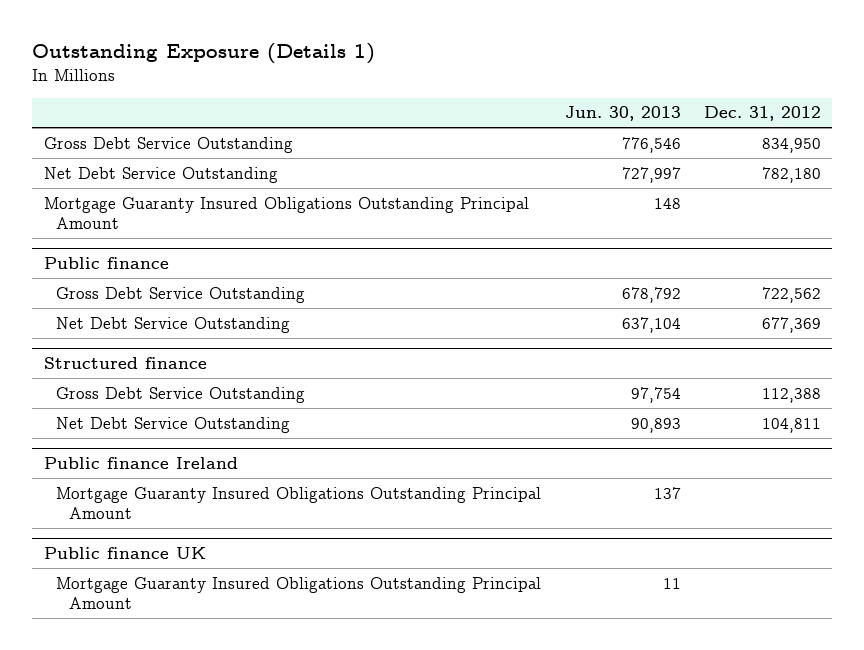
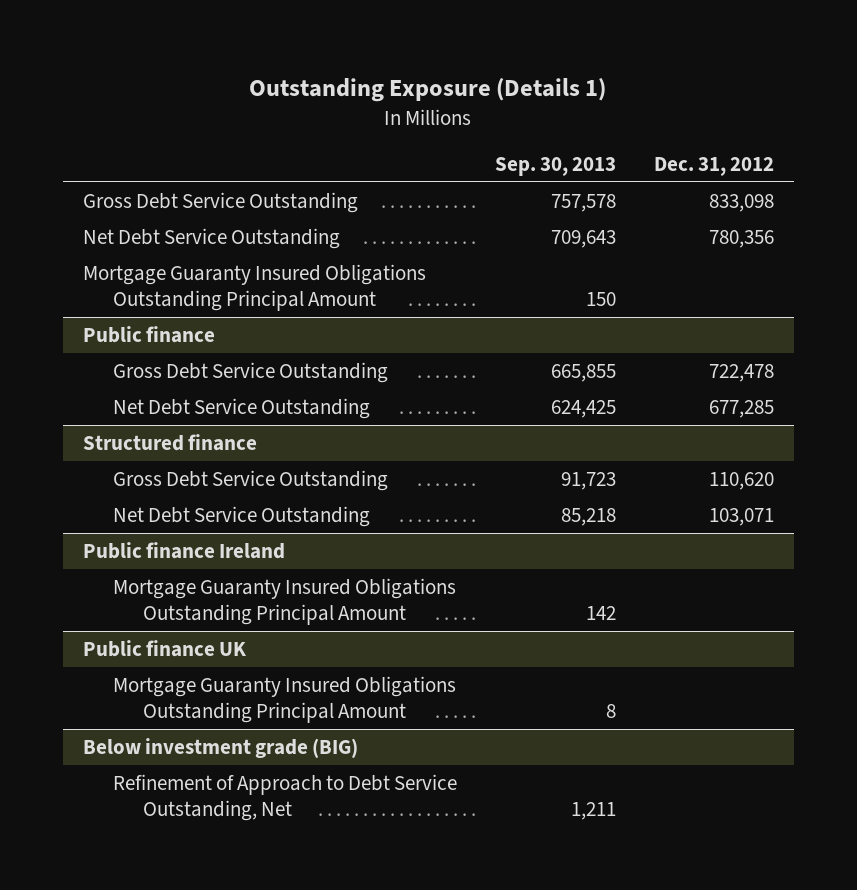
[564,106,681,122] Jun. 30, 2013 -> none
none -> [494,156,616,176] Sep. 30, 2013
[761,137,821,153] 834,950 -> [709,193,775,212] 833,098
[761,166,821,183] 782,180 -> [709,229,775,248] 780,356
[761,286,821,303] 722,562 -> [709,363,775,382] 722,478
[761,316,821,333] 677,369 -> [709,399,775,418] 677,285
[761,387,821,403] 112,388 -> [709,471,775,490] 110,620
[761,417,821,433] 104,811 -> [709,507,775,526] 103,071
none -> [82,737,358,758] Below investment grade (BIG)
none -> [112,773,457,822] Refinement of Approach to Debt Service Outstanding, Net

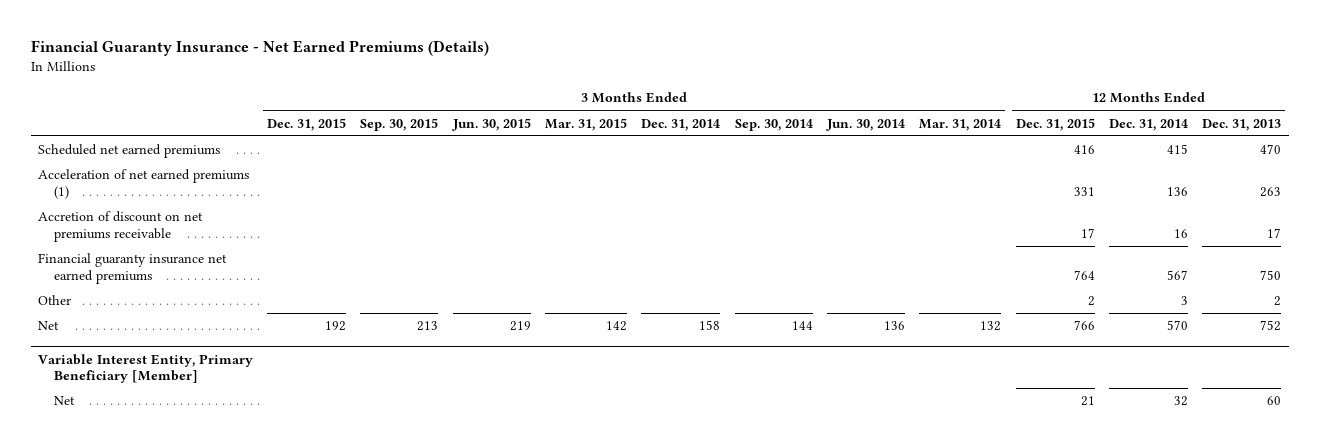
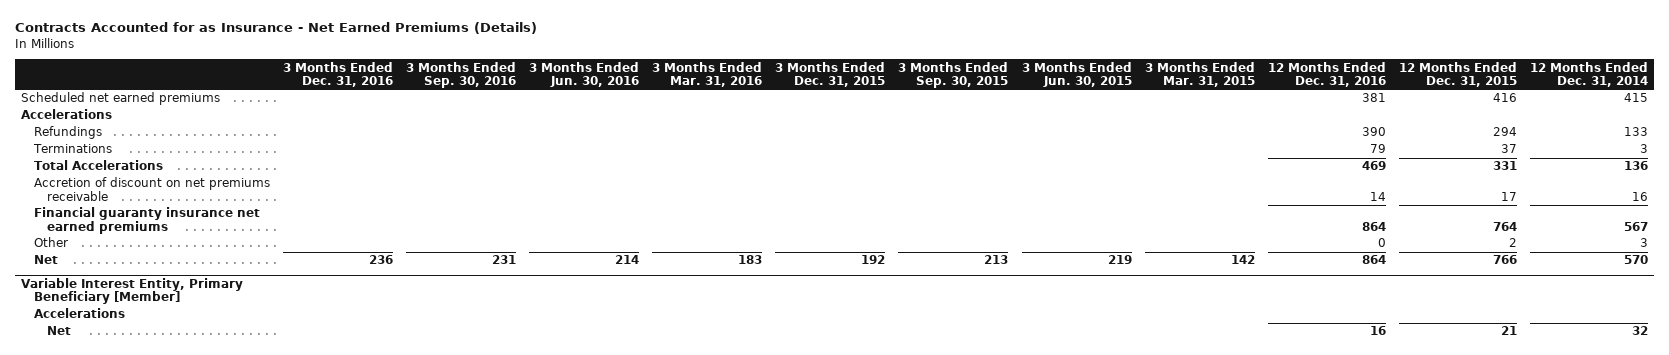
[30,40,489,57] Financial Guaranty Insurance - Net Earned Premiums (Details) -> [14,22,537,35] Contracts Accounted for as Insurance - Net Earned Premiums (Details)
[641,118,721,131] Dec. 31, 2014 -> none
[734,118,813,131] Sep. 30, 2014 -> none
[826,118,906,131] Jun. 30, 2014 -> none
[919,118,1002,131] Mar. 31, 2014 -> none
[1202,118,1282,131] Dec. 31, 2013 -> none
none -> [283,61,394,88] 3 Months Ended Dec. 31, 2016
none -> [406,61,517,89] 3 Months Ended Sep. 30, 2016
none -> [529,61,640,88] 3 Months Ended Jun. 30, 2016
none -> [652,61,763,88] 3 Months Ended Mar. 31, 2016
none -> [1267,61,1386,88] 12 Months Ended Dec. 31, 2016
none -> [21,109,113,120] Accelerations
none -> [33,126,102,140] Refundings
none -> [32,144,112,154] Terminations
[37,169,249,199] Acceleration of net earned premiums (1) -> [33,160,163,171] Total Accelerations
none -> [33,308,125,319] Accelerations

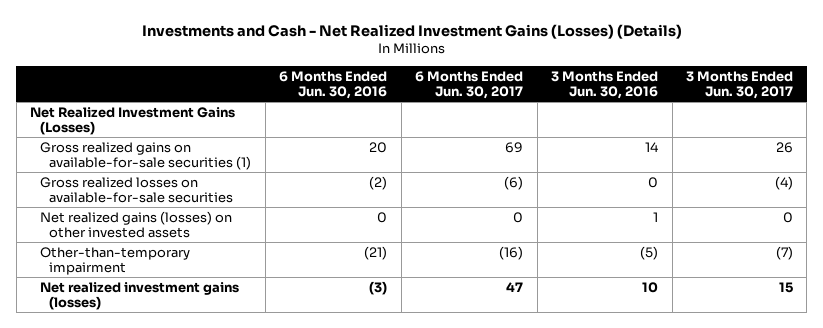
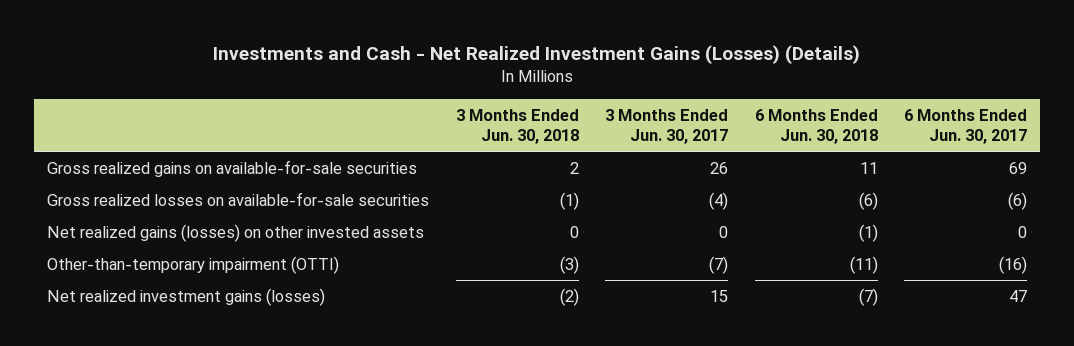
[279,70,388,99] 6 Months Ended Jun. 30, 2016 -> none
[551,70,659,99] 3 Months Ended Jun. 30, 2016 -> none
none -> [455,108,579,144] 3 Months Ended Jun. 30, 2018
none -> [754,108,878,144] 6 Months Ended Jun. 30, 2018
[30,106,236,135] Net Realized Investment Gains (Losses) -> none
[39,141,252,170] Gross realized gains on available-for-sale securities (1) -> [47,159,418,177] Gross realized gains on available-for-sale securities
[39,246,190,275] Other-than-temporary impairment -> [47,255,340,274] Other-than-temporary impairment (OTTI)

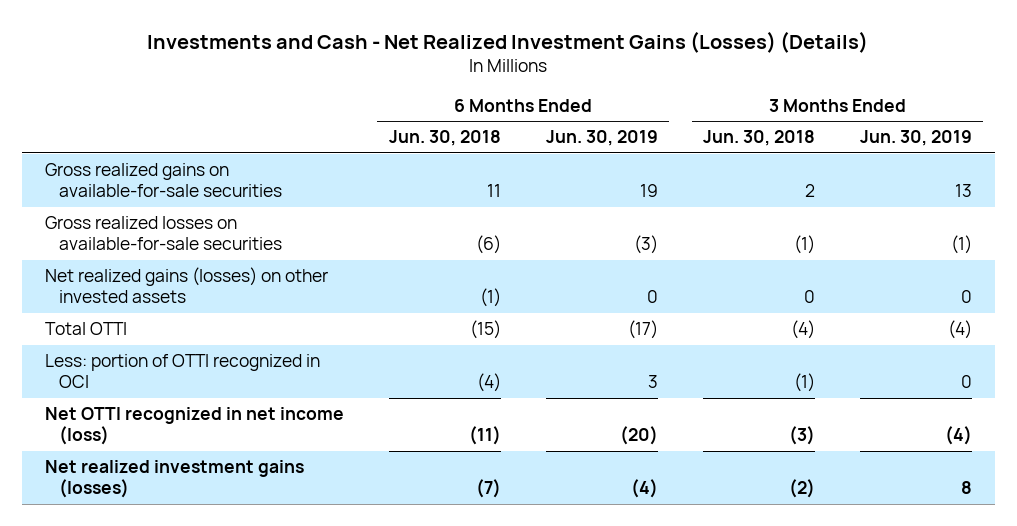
[605,108,729,144] 3 Months Ended Jun. 30, 2017 -> none
[904,108,1028,144] 6 Months Ended Jun. 30, 2017 -> none
none -> [545,130,658,147] Jun. 30, 2019
none -> [860,130,973,147] Jun. 30, 2019
none -> [44,322,127,336] Total OTTI
none -> [44,354,320,389] Less: portion of OTTI recognized in OCI
[47,255,340,274] Other-than-temporary impairment (OTTI) -> [44,407,344,446] Net OTTI recognized in net income (loss)

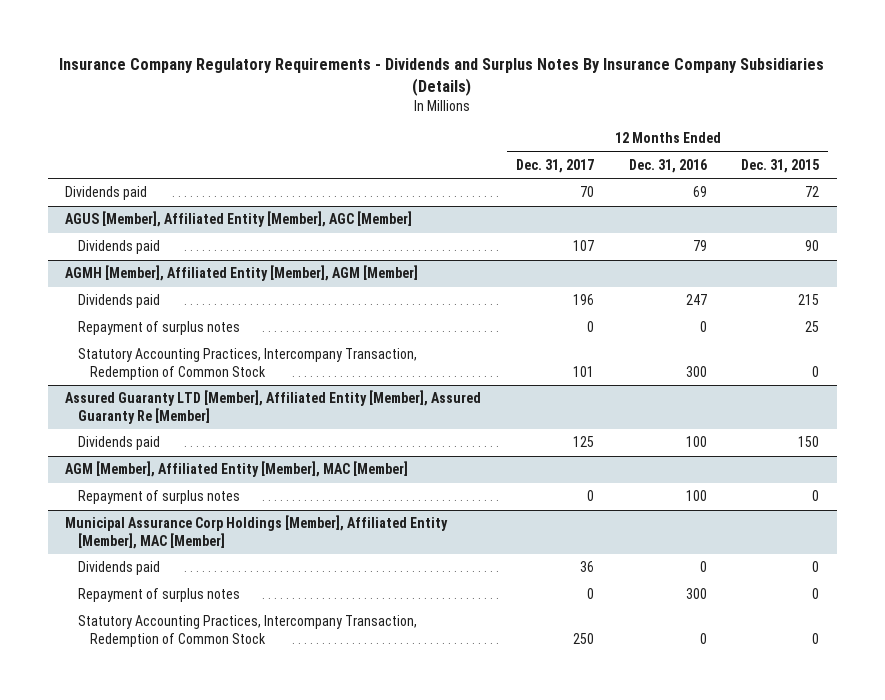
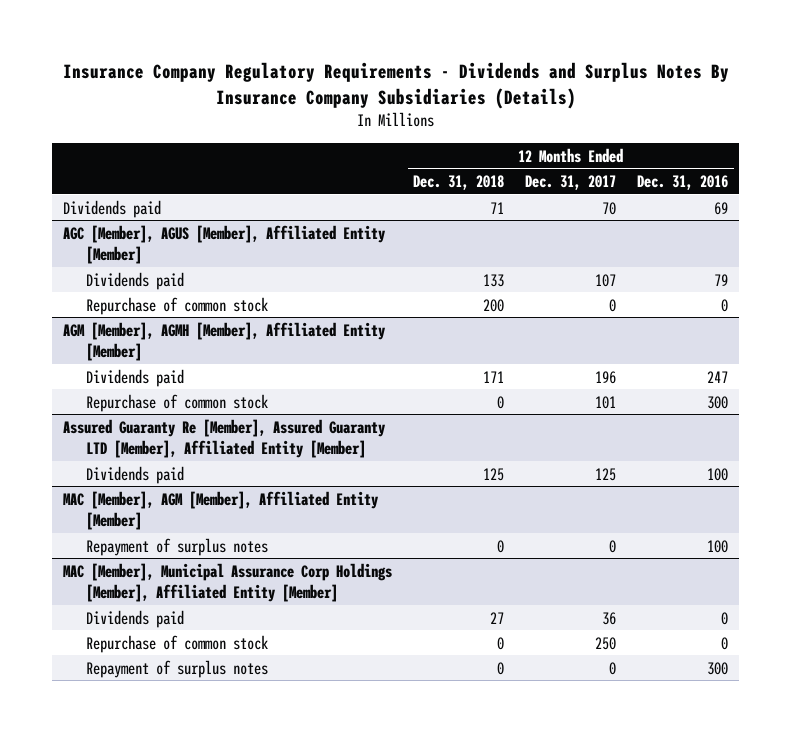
[741,158,820,173] Dec. 31, 2015 -> none
none -> [413,175,505,191] Dec. 31, 2018
[65,211,413,228] AGUS [Member], Affiliated Entity [Member], AGC [Member] -> [62,224,385,264] AGC [Member], AGUS [Member], Affiliated Entity [Member]
none -> [86,296,269,315] Repurchase of common stock
[65,265,419,282] AGMH [Member], Affiliated Entity [Member], AGM [Member] -> [62,321,385,361] AGM [Member], AGMH [Member], Affiliated Entity [Member]
[77,321,240,336] Repayment of surplus notes -> none
[77,348,417,380] Statutory Accounting Practices, Intercompany Transaction, Redemption of Common Stock -> [86,393,269,412] Repurchase of common stock
[65,390,482,424] Assured Guaranty LTD [Member], Affiliated Entity [Member], Assured Guaranty Re [Member] -> [62,418,385,458] Assured Guaranty Re [Member], Assured Guaranty LTD [Member], Affiliated Entity [Member]
[65,461,409,478] AGM [Member], Affiliated Entity [Member], MAC [Member] -> [62,490,378,530] MAC [Member], AGM [Member], Affiliated Entity [Member]
[65,515,449,549] Municipal Assurance Corp Holdings [Member], Affiliated Entity [Member], MAC [Member] -> [62,562,392,602] MAC [Member], Municipal Assurance Corp Holdings [Member], Affiliated Entity [Member]
none -> [86,634,269,653] Repurchase of common stock
[77,615,417,647] Statutory Accounting Practices, Intercompany Transaction, Redemption of Common Stock -> none

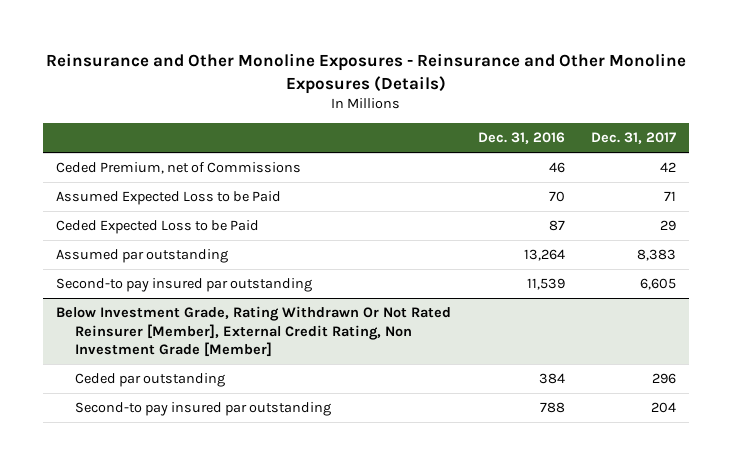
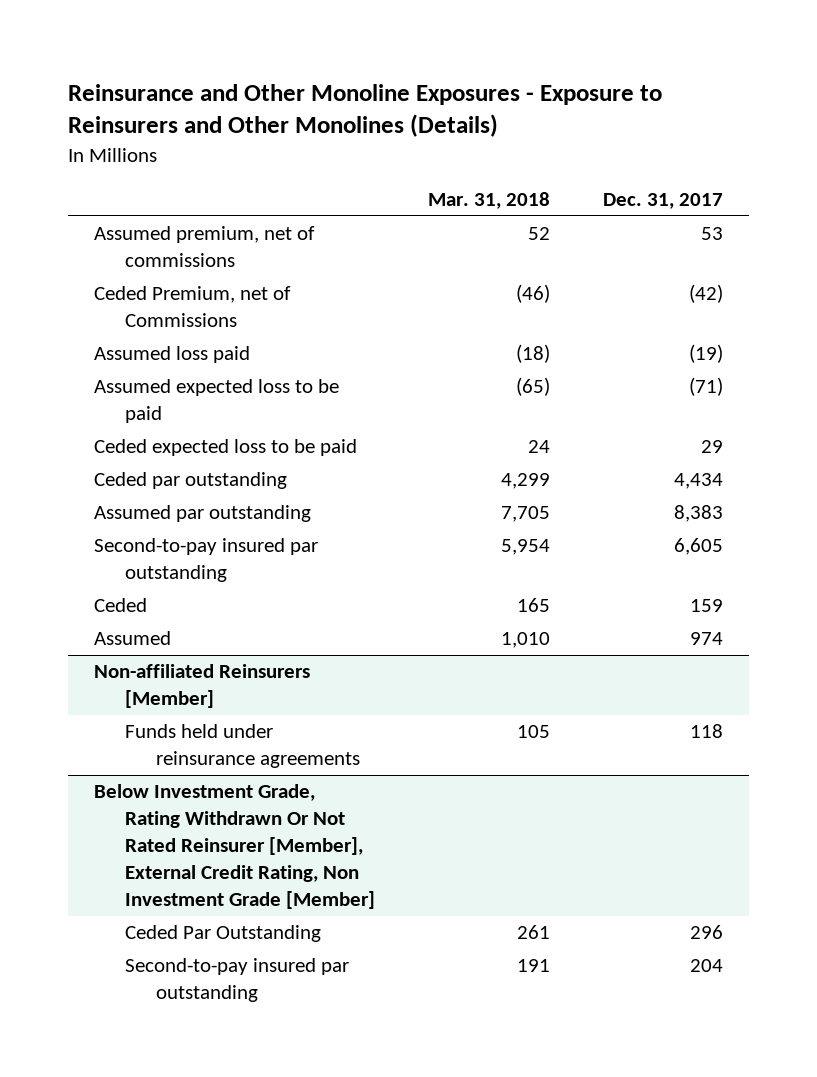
[46,52,687,94] Reinsurance and Other Monoline Exposures - Reinsurance and Other Monoline Exposures (Details) -> [67,83,662,138] Reinsurance and Other Monoline Exposures - Exposure to Reinsurers and Other Monolines (Details)
[477,132,565,145] Dec. 31, 2016 -> none
none -> [428,192,551,210] Mar. 31, 2018
none -> [94,226,316,268] Assumed premium, net of commissions
[659,162,676,173] 42 -> [688,284,723,304] (42)
none -> [94,346,251,364] Assumed loss paid
[56,191,282,206] Assumed Expected Loss to be Paid -> [94,379,340,424] Assumed expected loss to be paid
[663,191,676,202] 71 -> [688,377,723,397] (71)
[56,220,260,235] Ceded Expected Loss to be Paid -> [94,439,358,457] Ceded expected loss to be paid
none -> [94,472,288,490] Ceded par outstanding
[56,278,313,293] Second-to pay insured par outstanding -> [94,538,319,583] Second-to-pay insured par outstanding
none -> [94,598,148,613] Ceded
none -> [94,631,172,646] Assumed
none -> [94,664,311,709] Non-affiliated Reinsurers [Member]
none -> [125,724,361,769] Funds held under reinsurance agreements
[75,373,226,388] Ceded par outstanding -> [125,925,322,943] Ceded Par Outstanding
[75,402,332,417] Second-to pay insured par outstanding -> [125,958,350,1003] Second-to-pay insured par outstanding

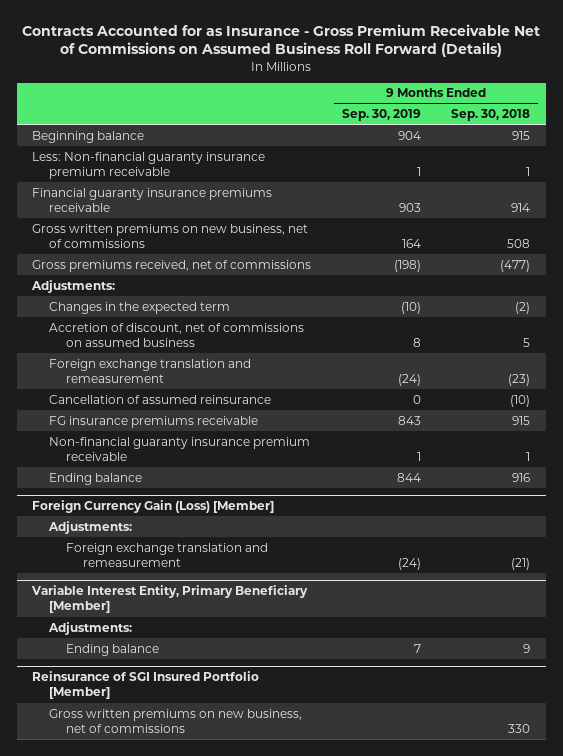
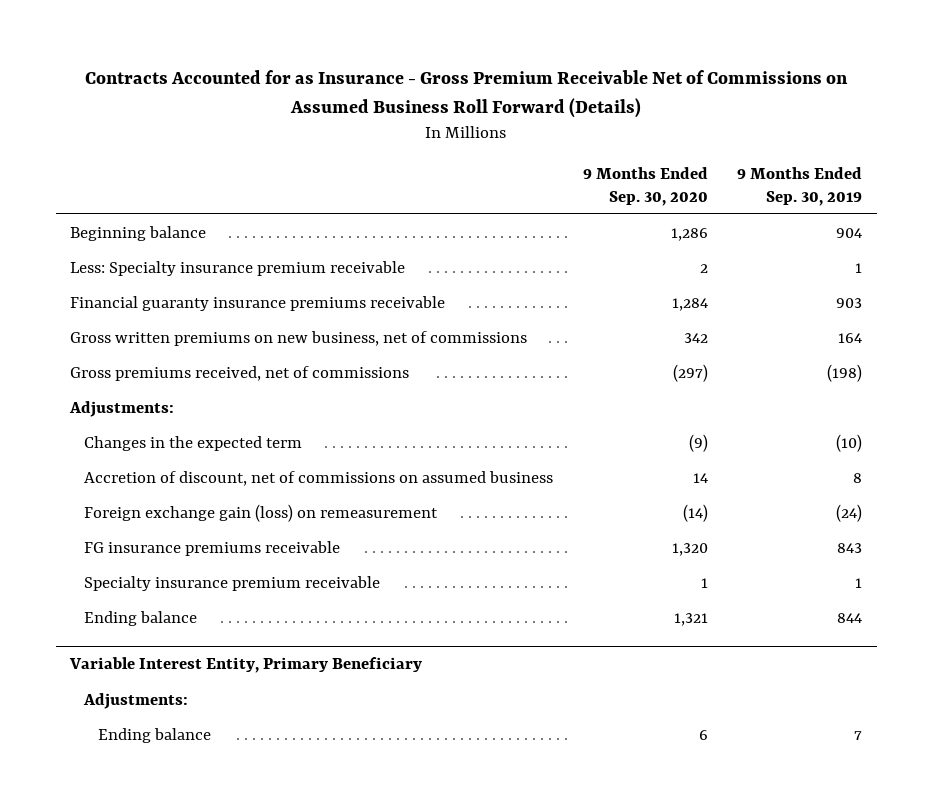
[451,108,531,121] Sep. 30, 2018 -> none
none -> [582,167,708,206] 9 Months Ended Sep. 30, 2020
[32,151,266,179] Less: Non-financial guaranty insurance premium receivable -> [70,260,406,276] Less: Specialty insurance premium receivable
[49,394,272,404] Cancellation of assumed reinsurance -> none
[49,358,252,383] Foreign exchange translation and remeasurement -> [84,503,439,522] Foreign exchange gain (loss) on remeasurement
[49,436,311,461] Non-financial guaranty insurance premium receivable -> none
none -> [84,575,381,591] Specialty insurance premium receivable
[32,500,275,514] Foreign Currency Gain (Loss) [Member] -> none
[48,520,133,534] Adjustments: -> none
[65,542,268,567] Foreign exchange translation and remeasurement -> none
[31,585,309,614] Variable Interest Entity, Primary Beneficiary [Member] -> [69,657,423,674] Variable Interest Entity, Primary Beneficiary
[32,671,260,700] Reinsurance of SGI Insured Portfolio [Member] -> none
[49,708,303,733] Gross written premiums on new business, net of commissions -> none

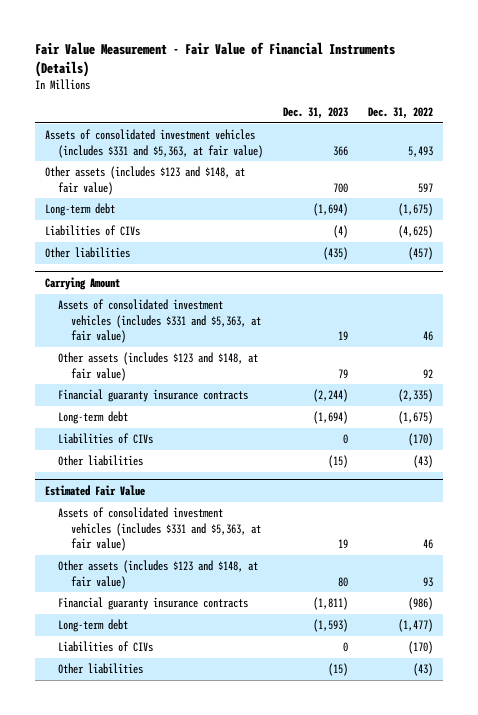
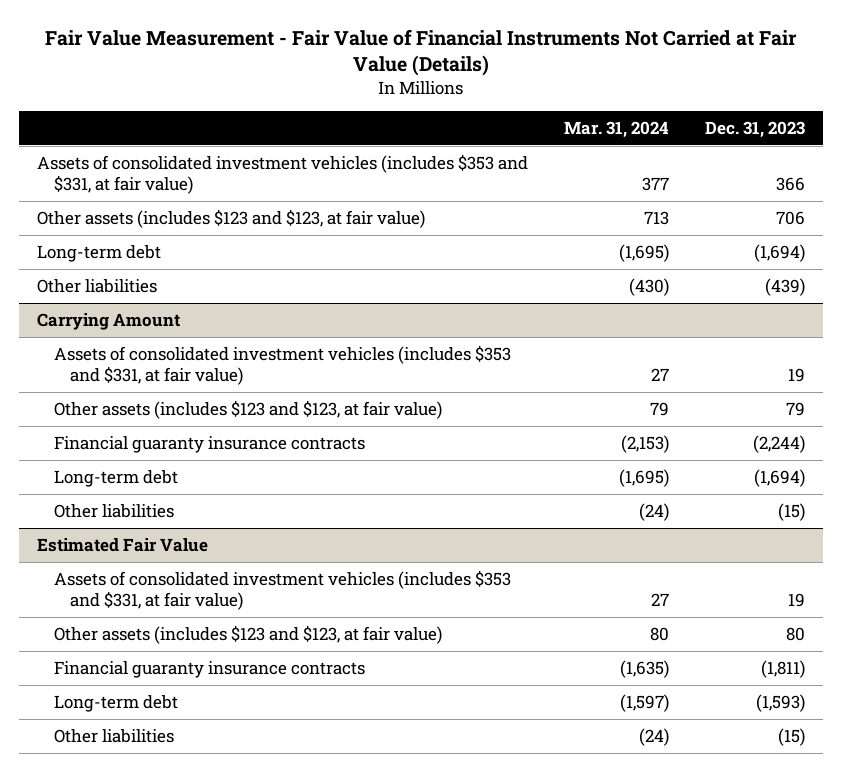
[35,42,396,77] Fair Value Measurement - Fair Value of Financial Instruments (Details) -> [45,29,798,77] Fair Value Measurement - Fair Value of Financial Instruments Not Carried at Fair Value (Details)
[367,107,433,120] Dec. 31, 2022 -> none
none -> [564,120,670,138] Mar. 31, 2024
[45,129,264,158] Assets of consolidated investment vehicles (includes $331 and $5,363, at fair value) -> [37,153,529,195] Assets of consolidated investment vehicles (includes $353 and $331, at fair value)
[45,166,246,195] Other assets (includes $123 and $148, at fair value) -> [37,208,426,228] Other assets (includes $123 and $123, at fair value)
[332,182,348,193] 700 -> [775,210,805,225] 706
[45,225,141,237] Liabilities of CIVs -> none
[322,247,348,261] (435) -> [764,277,805,296] (439)
[58,299,261,344] Assets of consolidated investment vehicles (includes $331 and $5,363, at fair value) -> [53,344,511,386] Assets of consolidated investment vehicles (includes $353 and $331, at fair value)
[58,352,259,381] Other assets (includes $123 and $148, at fair value) -> [53,399,442,419] Other assets (includes $123 and $123, at fair value)
[58,433,154,445] Liabilities of CIVs -> none
[58,507,261,552] Assets of consolidated investment vehicles (includes $331 and $5,363, at fair value) -> [53,569,511,611] Assets of consolidated investment vehicles (includes $353 and $331, at fair value)
[58,560,259,589] Other assets (includes $123 and $148, at fair value) -> [53,624,442,644] Other assets (includes $123 and $123, at fair value)
[58,641,154,653] Liabilities of CIVs -> none

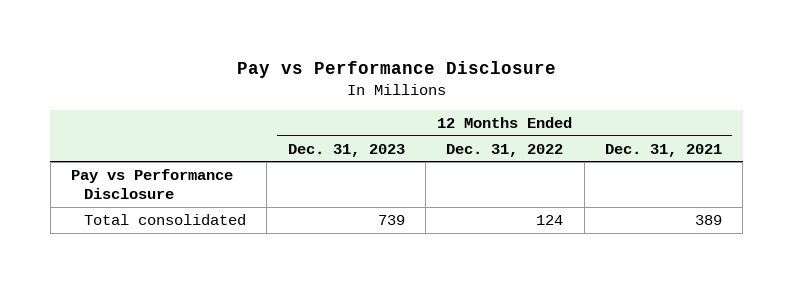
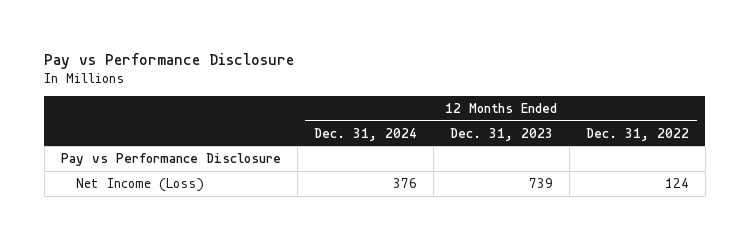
[604,143,722,157] Dec. 31, 2021 -> none
none -> [313,127,417,141] Dec. 31, 2024
[84,213,247,225] Total consolidated -> [75,177,204,192] Net Income (Loss)

